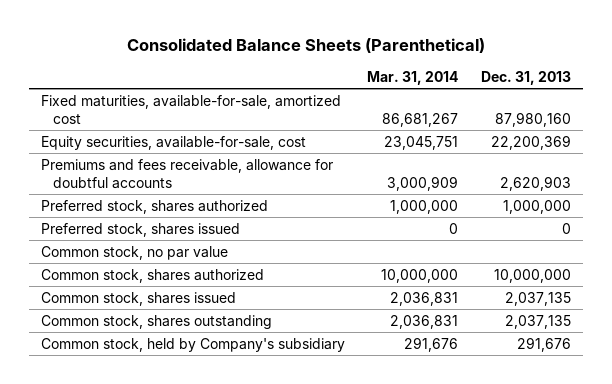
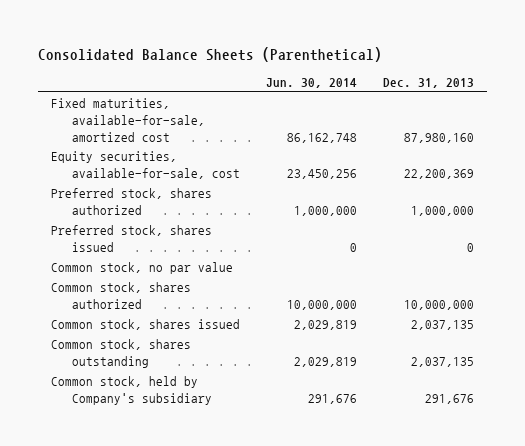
[367,71,459,86] Mar. 31, 2014 -> none
none -> [266,78,358,89] Jun. 30, 2014
[40,158,333,189] Premiums and fees receivable, allowance for doubtful accounts -> none

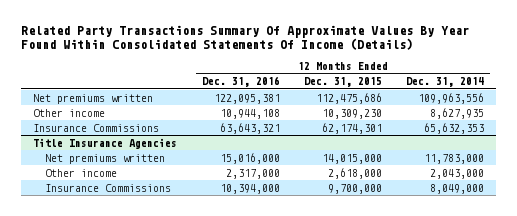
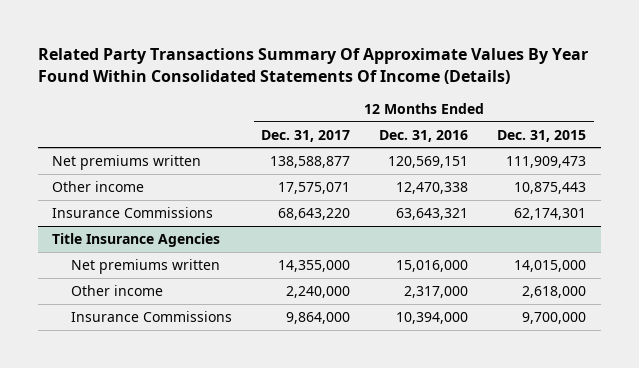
[406,77,485,88] Dec. 31, 2014 -> none
none -> [260,129,350,142] Dec. 31, 2017
[213,93,280,104] 122,095,381 -> [388,155,469,168] 120,569,151
[315,92,382,104] 112,475,686 -> [506,155,587,168] 111,909,473
[219,108,280,119] 10,944,108 -> [396,181,469,194] 12,470,338
[321,108,382,119] 10,309,230 -> [514,181,587,194] 10,875,443

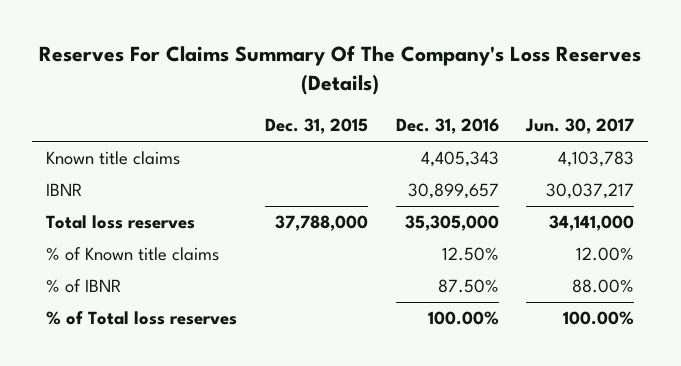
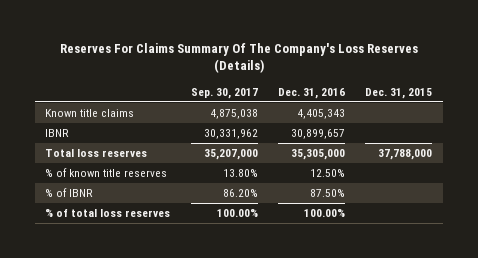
[525,118,635,135] Jun. 30, 2017 -> none
none -> [190,87,258,99] Sep. 30, 2017
[46,247,220,262] % of Known title claims -> [45,168,168,178] % of known title reserves
[46,311,238,326] % of Total loss reserves -> [45,209,171,218] % of total loss reserves

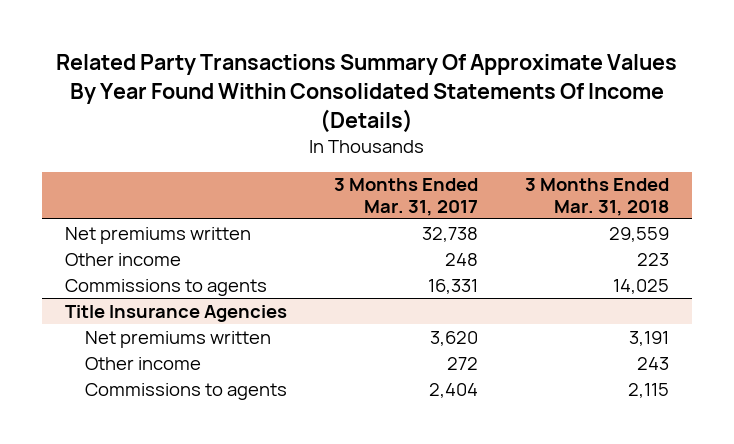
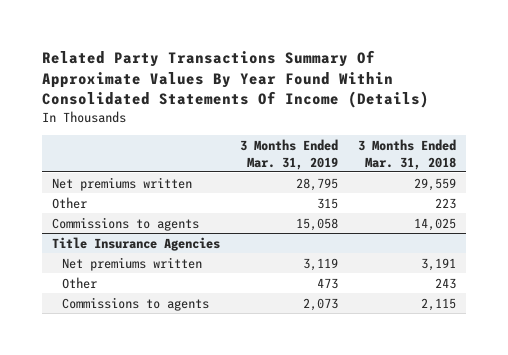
[333,178,478,216] 3 Months Ended Mar. 31, 2017 -> none
none -> [240,138,339,170] 3 Months Ended Mar. 31, 2019
[65,252,182,266] Other income -> [52,196,88,209] Other
[84,356,201,370] Other income -> [62,276,98,289] Other

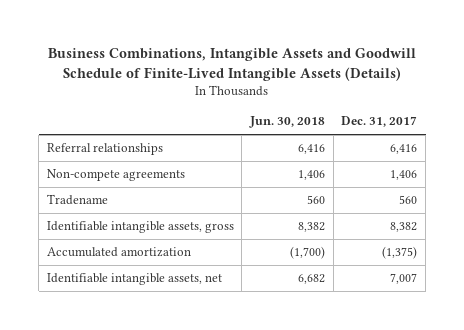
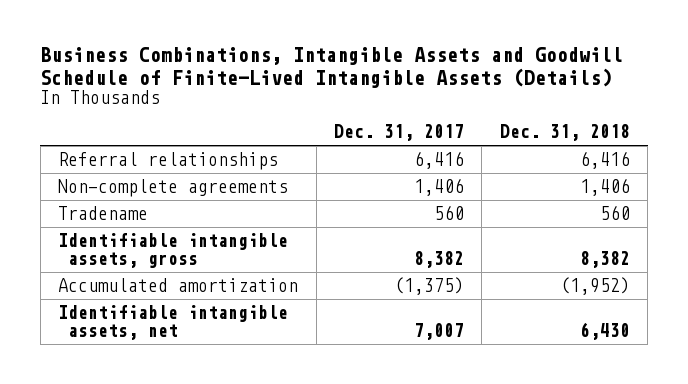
[249,116,326,129] Jun. 30, 2018 -> none
none -> [499,124,630,142] Dec. 31, 2018
[46,169,185,182] Non-compete agreements -> [58,179,289,198] Non-complete agreements

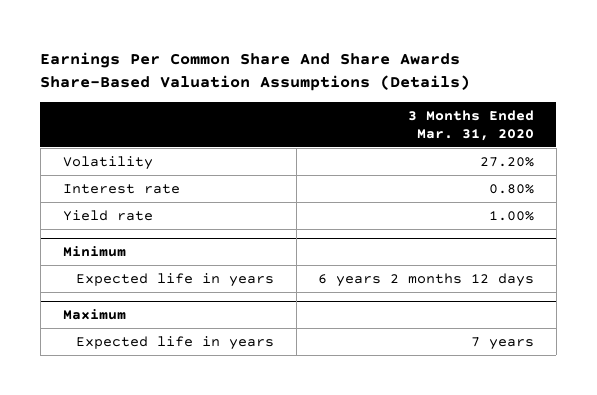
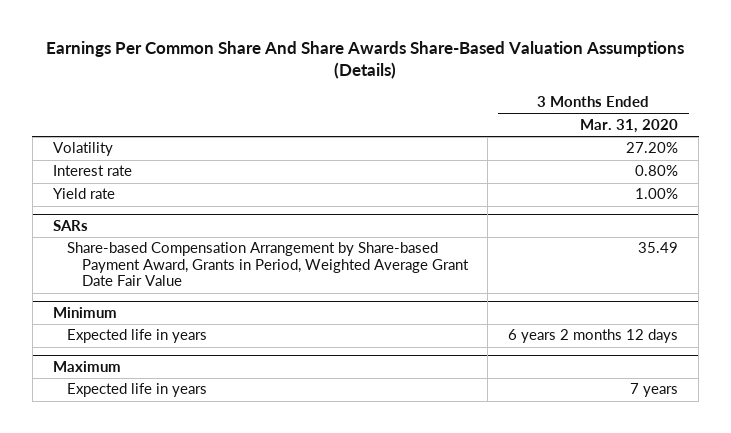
none -> [52,219,88,231] SARs
none -> [67,242,469,287] Share-based Compensation Arrangement by Share-based Payment Award, Grants in Period, Weighted Average Grant Date Fair Value

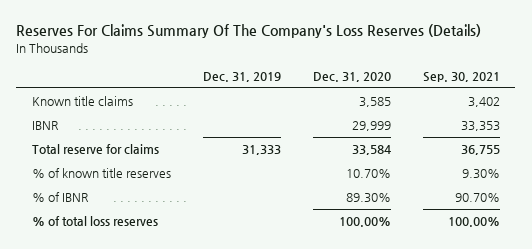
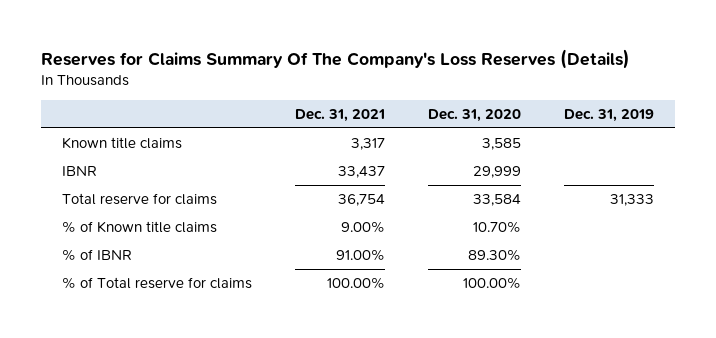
[16,24,482,39] Reserves For Claims Summary Of The Company's Loss Reserves (Details) -> [41,48,631,69] Reserves for Claims Summary Of The Company's Loss Reserves (Details)
[422,72,500,83] Sep. 30, 2021 -> none
none -> [295,108,386,122] Dec. 31, 2021
[32,168,172,179] % of known title reserves -> [62,220,218,233] % of Known title claims
[32,216,159,227] % of total loss reserves -> [62,276,253,289] % of Total reserve for claims

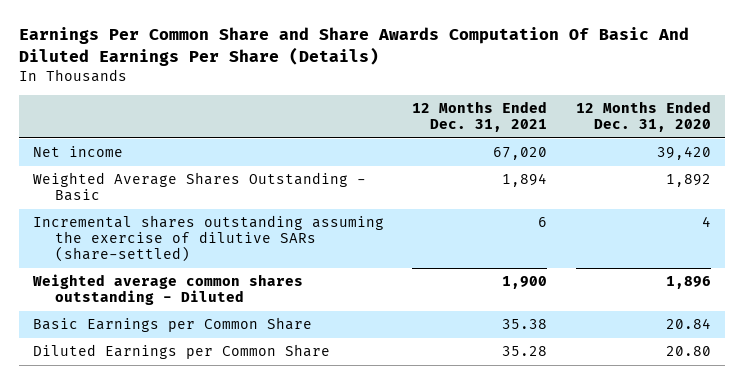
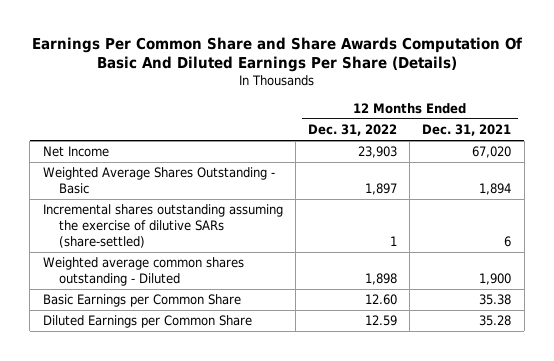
[575,101,711,133] 12 Months Ended Dec. 31, 2020 -> none
none -> [308,124,398,137] Dec. 31, 2022
[32,146,123,158] Net income -> [42,146,109,158] Net Income

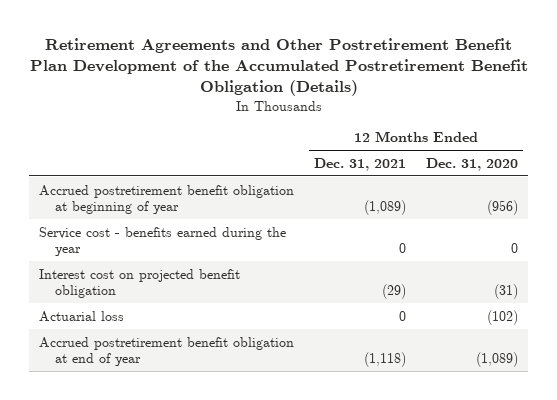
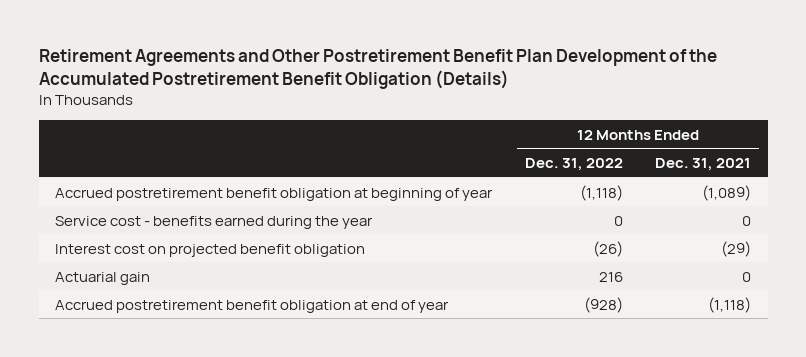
[426,157,519,171] Dec. 31, 2020 -> none
none -> [524,158,623,172] Dec. 31, 2022
[38,310,124,322] Actuarial loss -> [55,271,151,285] Actuarial gain

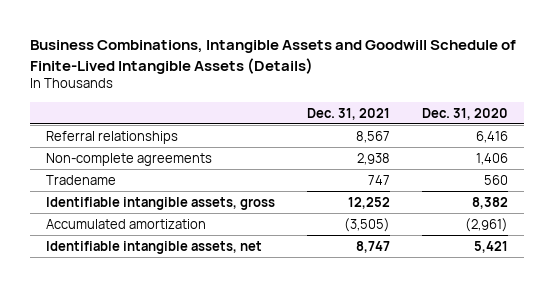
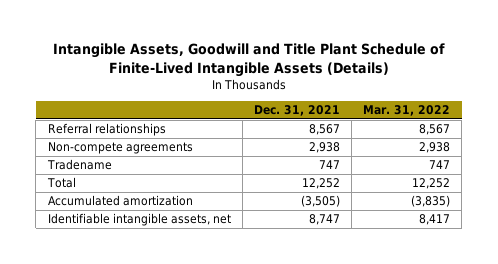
[29,40,516,74] Business Combinations, Intangible Assets and Goodwill Schedule of Finite-Lived Intangible Assets (Details) -> [52,43,445,78] Intangible Assets, Goodwill and Title Plant Schedule of Finite-Lived Intangible Assets (Details)
[421,107,508,120] Dec. 31, 2020 -> none
none -> [362,105,450,117] Mar. 31, 2022
[45,152,212,166] Non-complete agreements -> [47,142,193,155] Non-compete agreements
[45,196,275,210] Identifiable intangible assets, gross -> [46,177,76,189] Total

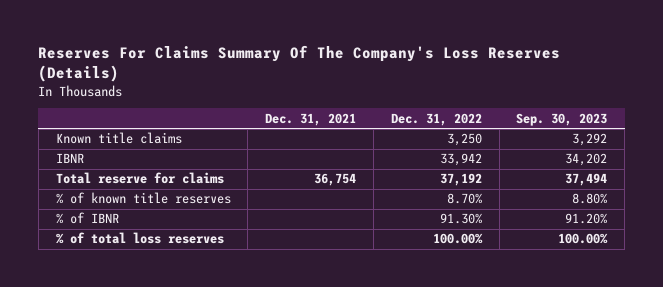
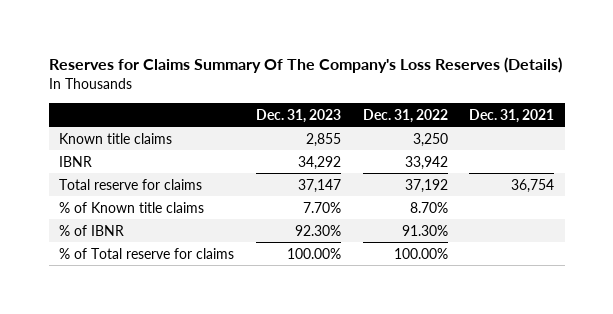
[38,45,561,83] Reserves For Claims Summary Of The Company's Loss Reserves (Details) -> [48,57,562,74] Reserves for Claims Summary Of The Company's Loss Reserves (Details)
[516,112,608,126] Sep. 30, 2023 -> none
none -> [255,108,341,123] Dec. 31, 2023
[55,192,231,205] % of known title reserves -> [59,201,205,213] % of Known title claims
[55,232,224,245] % of total loss reserves -> [59,247,235,259] % of Total reserve for claims

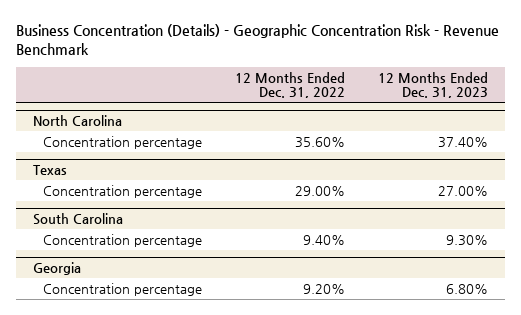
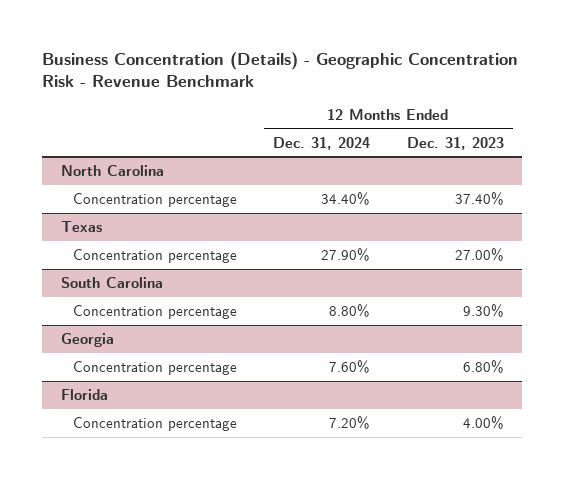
[235,71,346,98] 12 Months Ended Dec. 31, 2022 -> none
none -> [273,136,371,150] Dec. 31, 2024
none -> [60,388,108,400] Florida
none -> [73,416,238,431] Concentration percentage

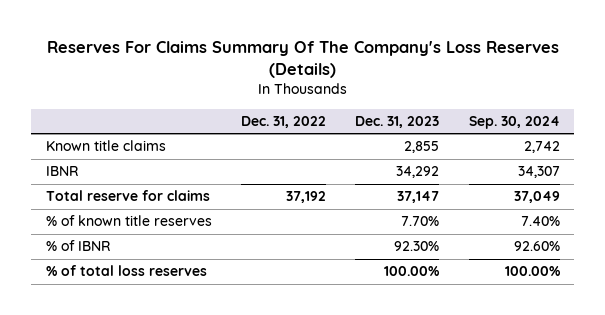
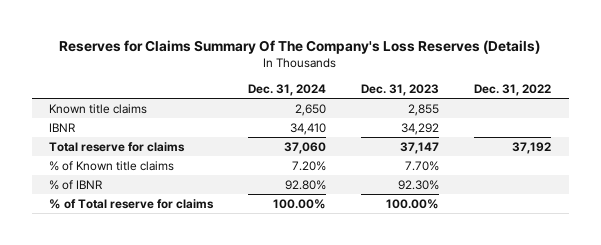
[46,41,559,79] Reserves For Claims Summary Of The Company's Loss Reserves (Details) -> [59,39,541,54] Reserves for Claims Summary Of The Company's Loss Reserves (Details)
[468,115,560,129] Sep. 30, 2024 -> none
none -> [248,84,327,97] Dec. 31, 2024
[45,215,212,227] % of known title reserves -> [49,160,175,171] % of Known title claims
[45,265,207,277] % of total loss reserves -> [49,198,215,209] % of Total reserve for claims

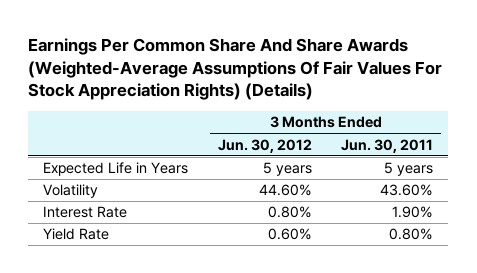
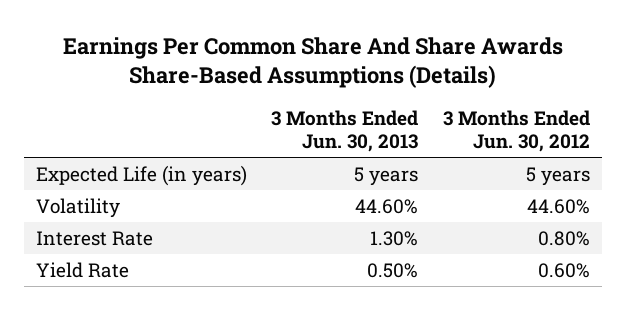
[28,38,443,101] Earnings Per Common Share And Share Awards (Weighted-Average Assumptions Of Fair Values For Stock Appreciation Rights) (Details) -> [62,36,563,89] Earnings Per Common Share And Share Awards Share-Based Assumptions (Details)
[341,138,434,153] Jun. 30, 2011 -> none
none -> [271,110,419,153] 3 Months Ended Jun. 30, 2013
[43,162,189,177] Expected Life in Years -> [36,164,248,186] Expected Life (in years)

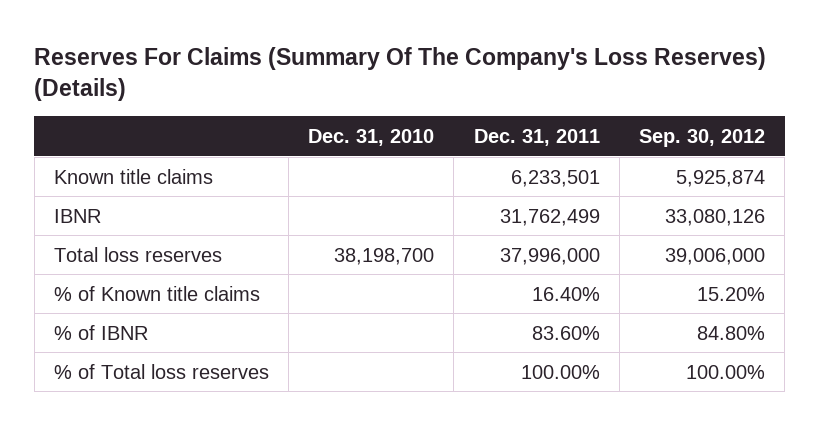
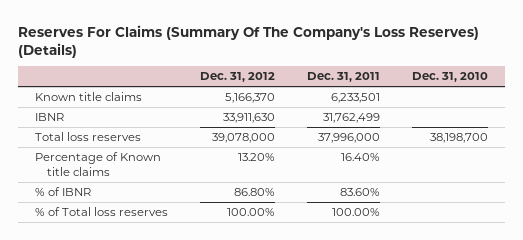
[638,128,765,147] Sep. 30, 2012 -> none
none -> [199,72,275,83] Dec. 31, 2012
[53,285,260,301] % of Known title claims -> [34,151,161,176] Percentage of Known title claims

